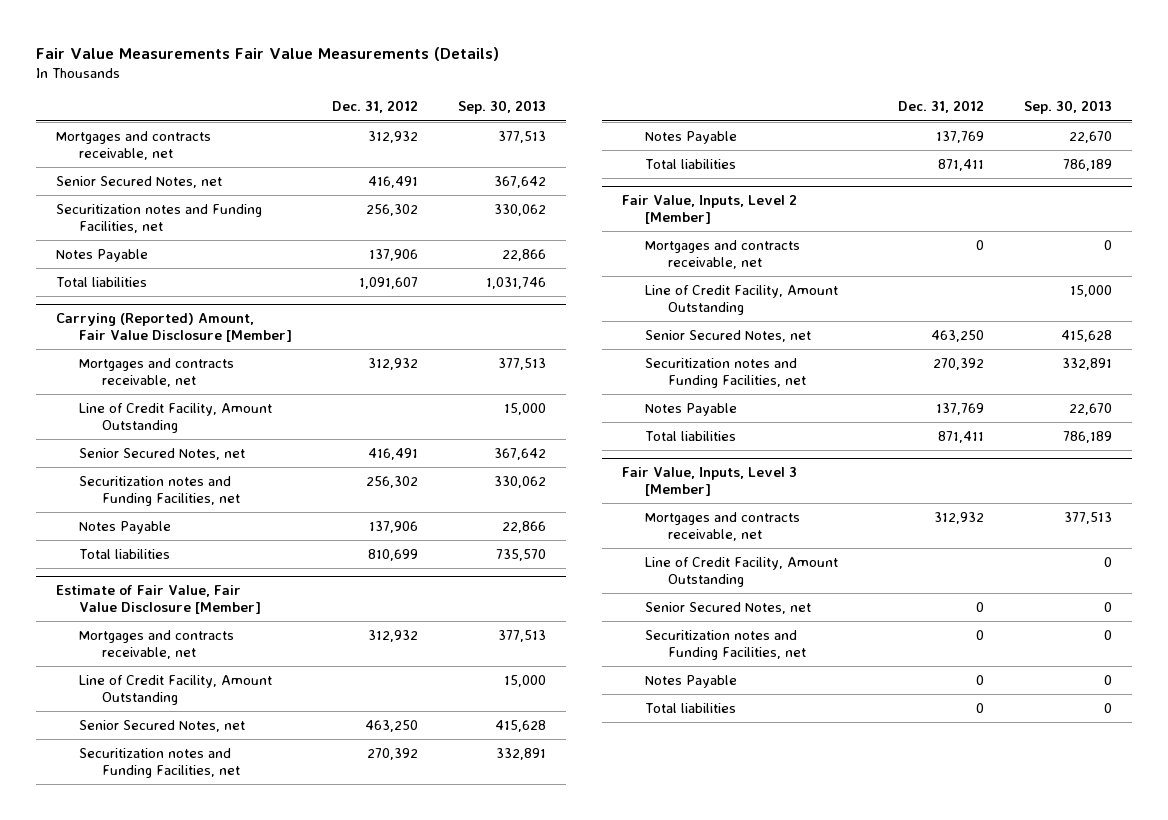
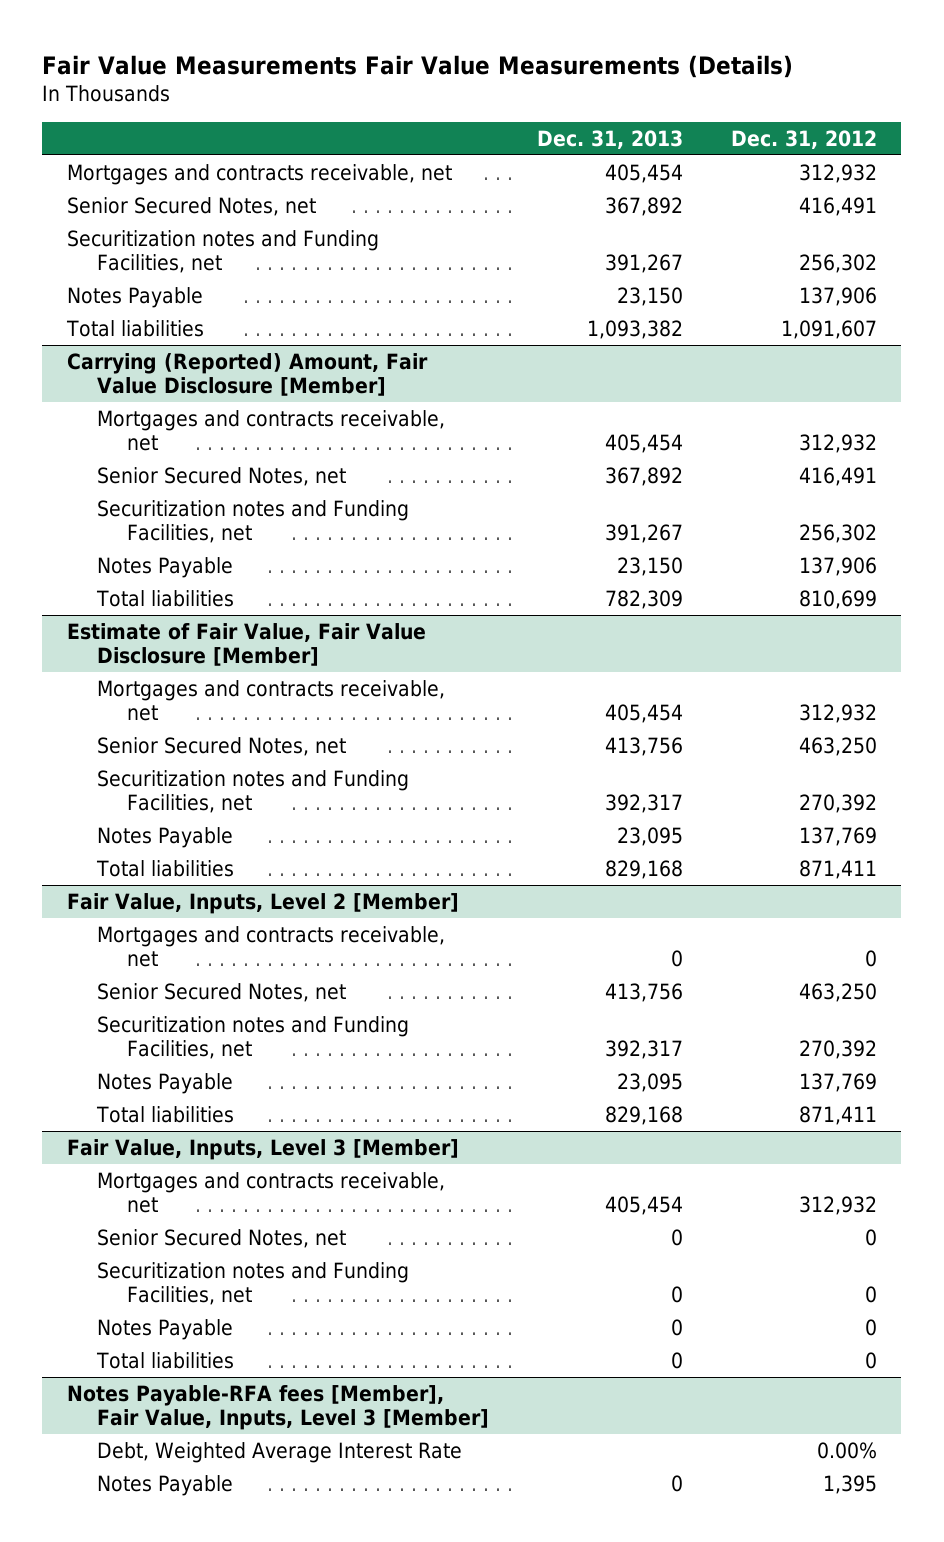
[457,100,546,115] Sep. 30, 2013 -> none
none -> [536,129,683,149] Dec. 31, 2013
[78,402,272,433] Line of Credit Facility, Amount Outstanding -> none
[78,674,272,705] Line of Credit Facility, Amount Outstanding -> none
[644,284,838,315] Line of Credit Facility, Amount Outstanding -> none
[644,556,838,587] Line of Credit Facility, Amount Outstanding -> none
none -> [66,1384,489,1431] Notes Payable-RFA fees [Member], Fair Value, Inputs, Level 3 [Member]
none -> [96,1441,462,1463] Debt, Weighted Average Interest Rate
none -> [96,1474,233,1496] Notes Payable

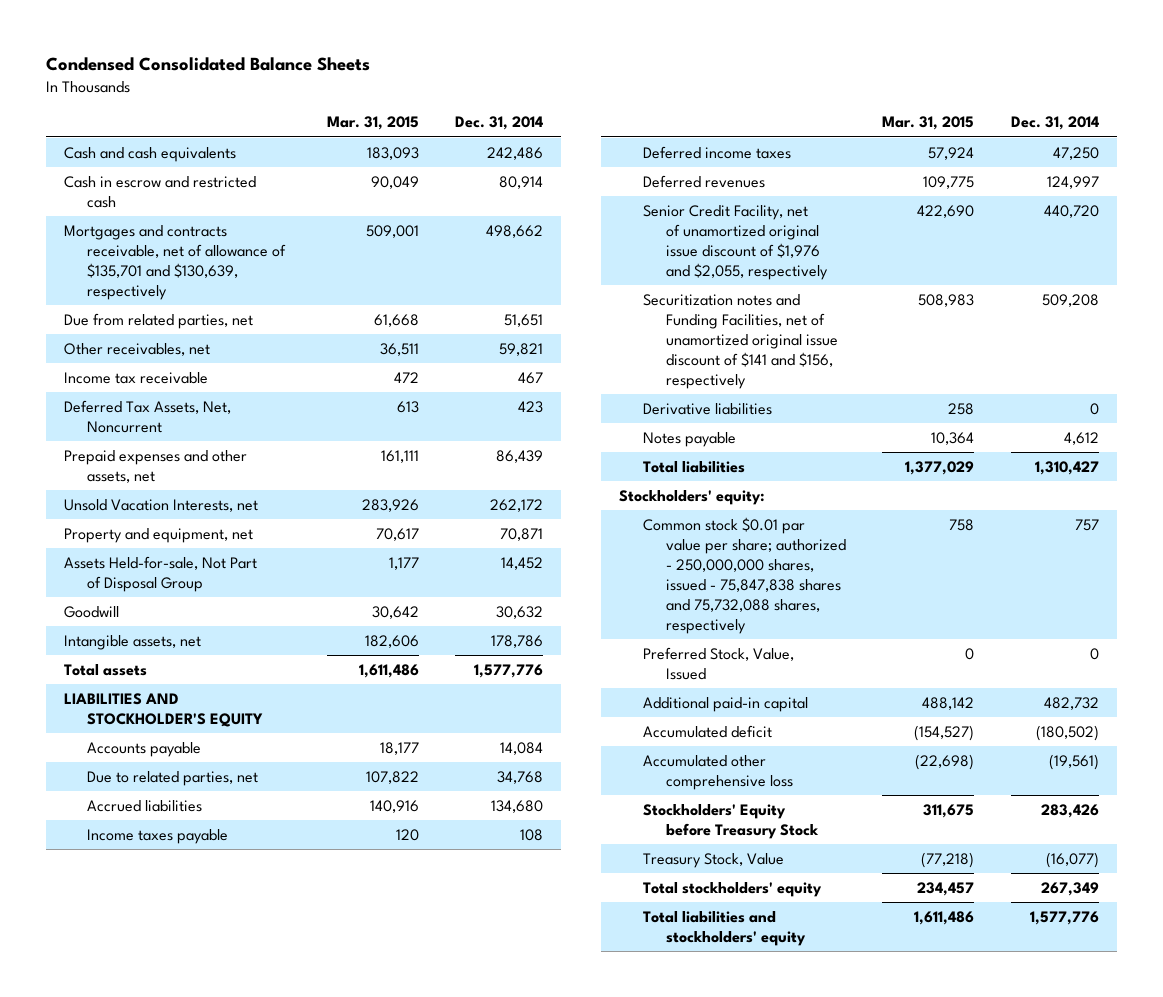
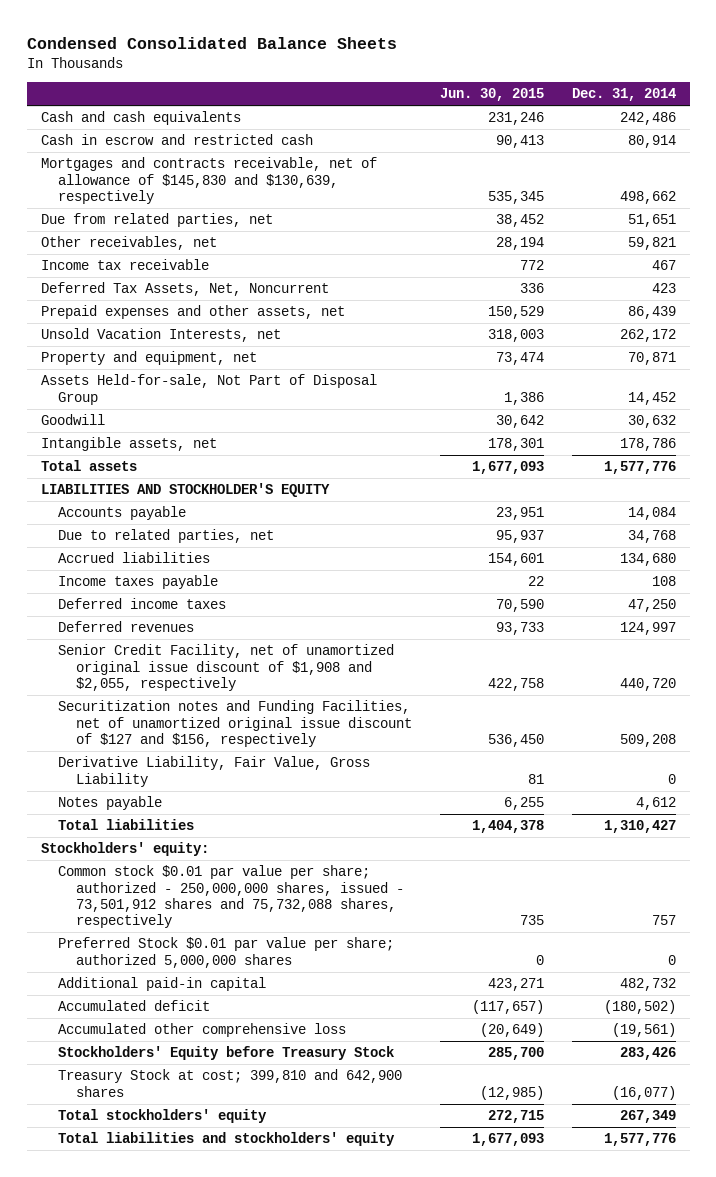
[326,116,419,131] Mar. 31, 2015 -> none
none -> [439,88,544,102] Jun. 30, 2015
[63,224,287,300] Mortgages and contracts receivable, net of allowance of $135,701 and $130,639, respectively -> [40,157,377,204] Mortgages and contracts receivable, net of allowance of $145,830 and $130,639, respectively
[642,402,772,415] Derivative liabilities -> none
[642,204,829,280] Senior Credit Facility, net of unamortized original issue discount of $1,976 and $2,055, respectively -> [58,644,395,691] Senior Credit Facility, net of unamortized original issue discount of $1,908 and $2,055, respectively
[642,293,839,389] Securitization notes and Funding Facilities, net of unamortized original issue discount of $141 and $156, respectively -> [58,700,413,747] Securitization notes and Funding Facilities, net of unamortized original issue discount of $127 and $156, respectively
none -> [58,756,371,787] Derivative Liability, Fair Value, Gross Liability
[642,516,847,634] Common stock $0.01 par value per share; authorized - 250,000,000 shares, issued - 75,847,838 shares and 75,732,088 shares, respectively -> [58,865,405,929] Common stock $0.01 par value per share; authorized - 250,000,000 shares, issued - 73,501,912 shares and 75,732,088 shares, respectively
[642,646,794,680] Preferred Stock, Value, Issued -> [58,937,395,968] Preferred Stock $0.01 par value per share; authorized 5,000,000 shares
[642,852,784,868] Treasury Stock, Value -> [58,1069,403,1097] Treasury Stock at cost; 399,810 and 642,900 shares

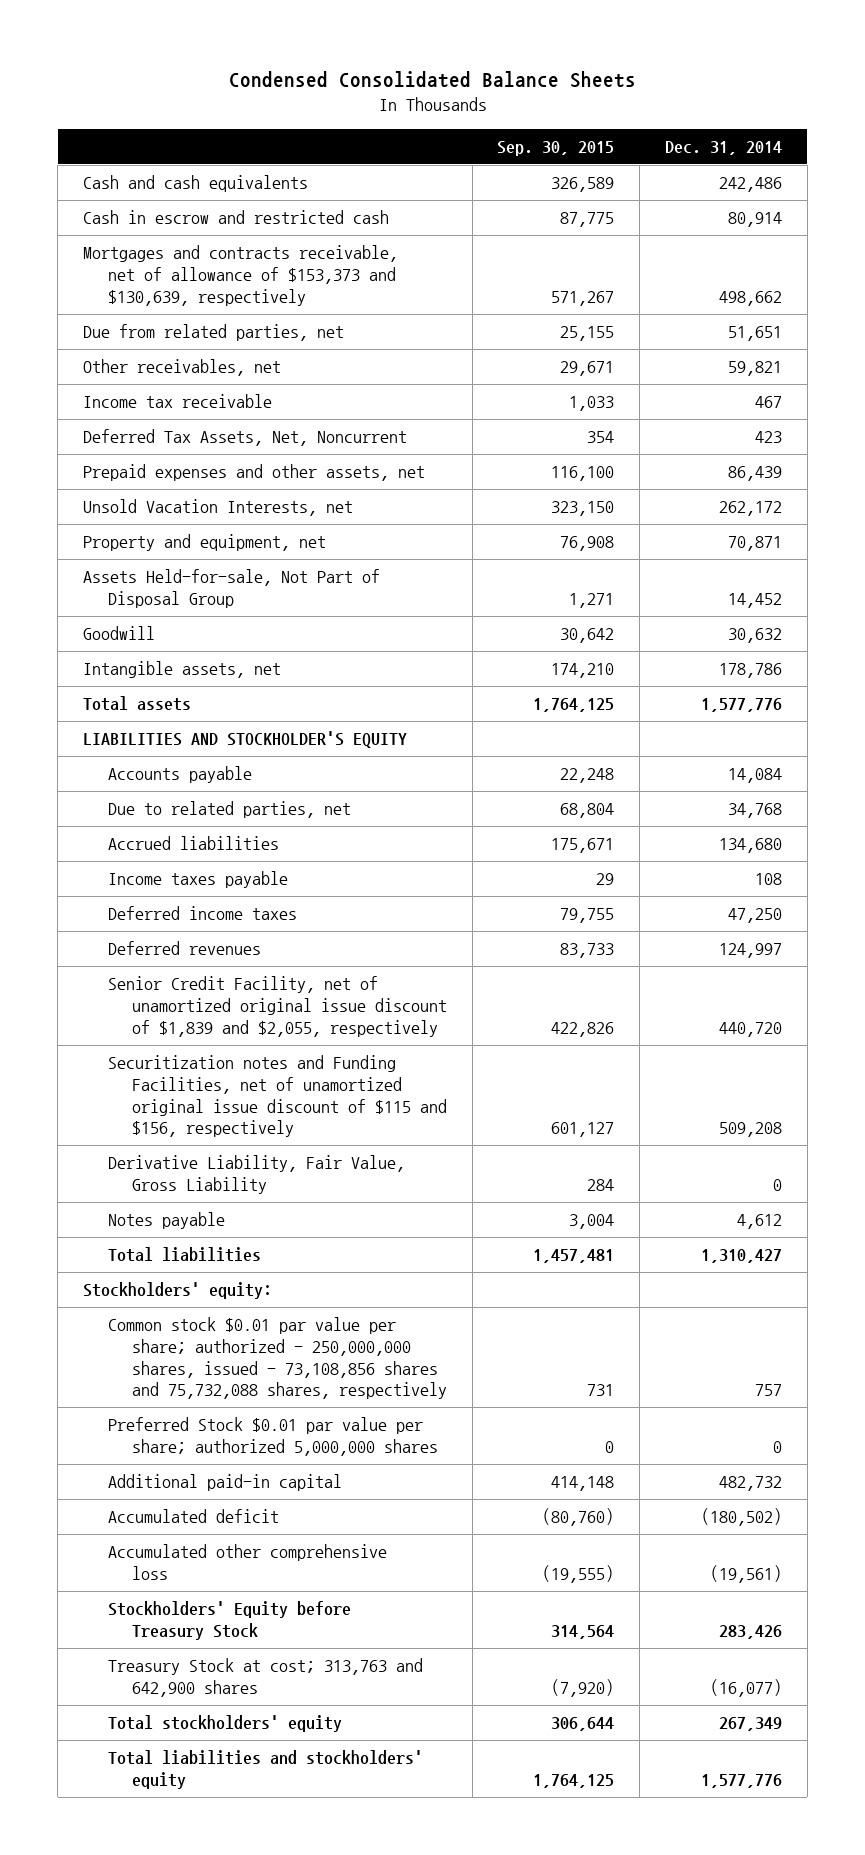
[439,88,544,102] Jun. 30, 2015 -> none
none -> [497,140,615,156] Sep. 30, 2015
[40,157,377,204] Mortgages and contracts receivable, net of allowance of $145,830 and $130,639, respectively -> [83,245,399,306] Mortgages and contracts receivable, net of allowance of $153,373 and $130,639, respectively
[58,644,395,691] Senior Credit Facility, net of unamortized original issue discount of $1,908 and $2,055, respectively -> [107,976,447,1037] Senior Credit Facility, net of unamortized original issue discount of $1,839 and $2,055, respectively
[58,700,413,747] Securitization notes and Funding Facilities, net of unamortized original issue discount of $127 and $156, respectively -> [107,1055,447,1138] Securitization notes and Funding Facilities, net of unamortized original issue discount of $115 and $156, respectively
[58,865,405,929] Common stock $0.01 par value per share; authorized - 250,000,000 shares, issued - 73,501,912 shares and 75,732,088 shares, respectively -> [107,1317,447,1400] Common stock $0.01 par value per share; authorized - 250,000,000 shares, issued - 73,108,856 shares and 75,732,088 shares, respectively
[58,1069,403,1097] Treasury Stock at cost; 399,810 and 642,900 shares -> [107,1658,423,1698] Treasury Stock at cost; 313,763 and 642,900 shares

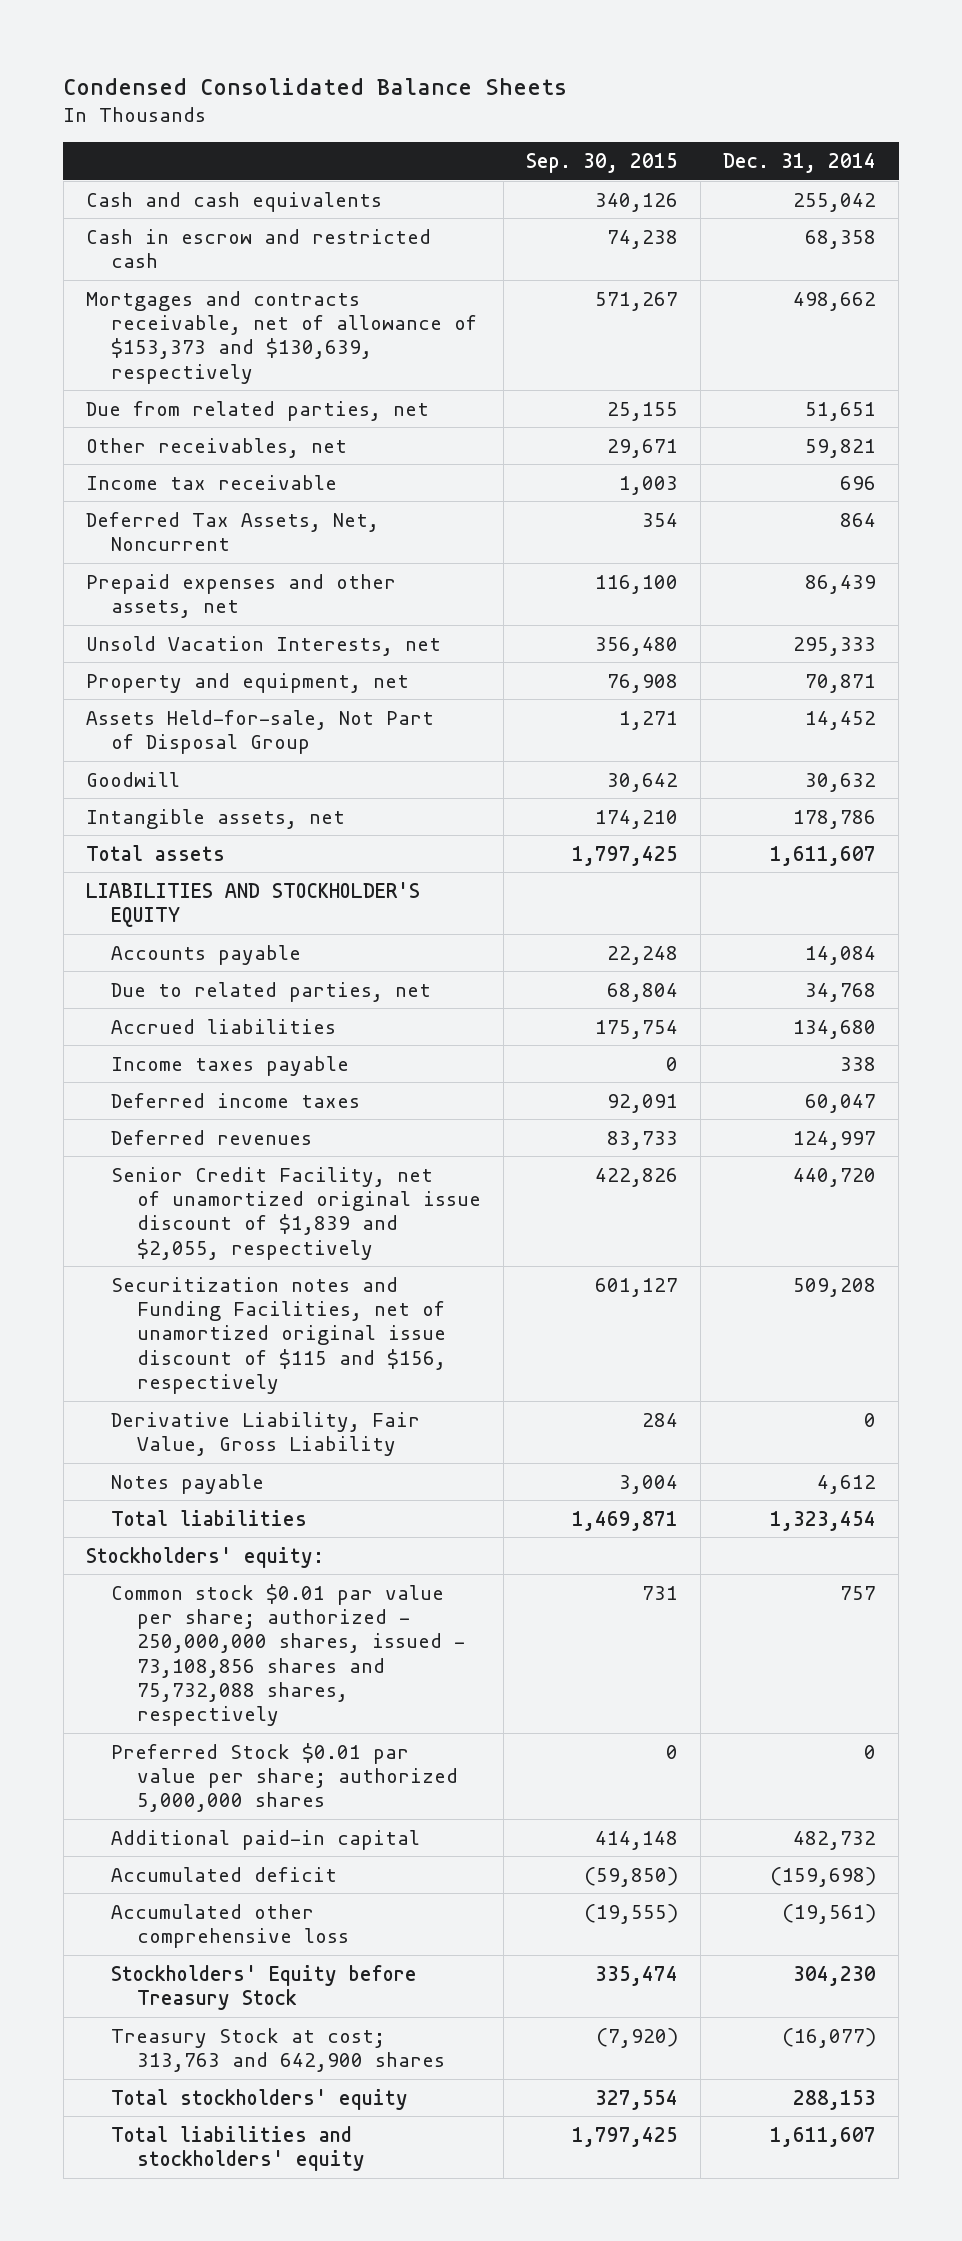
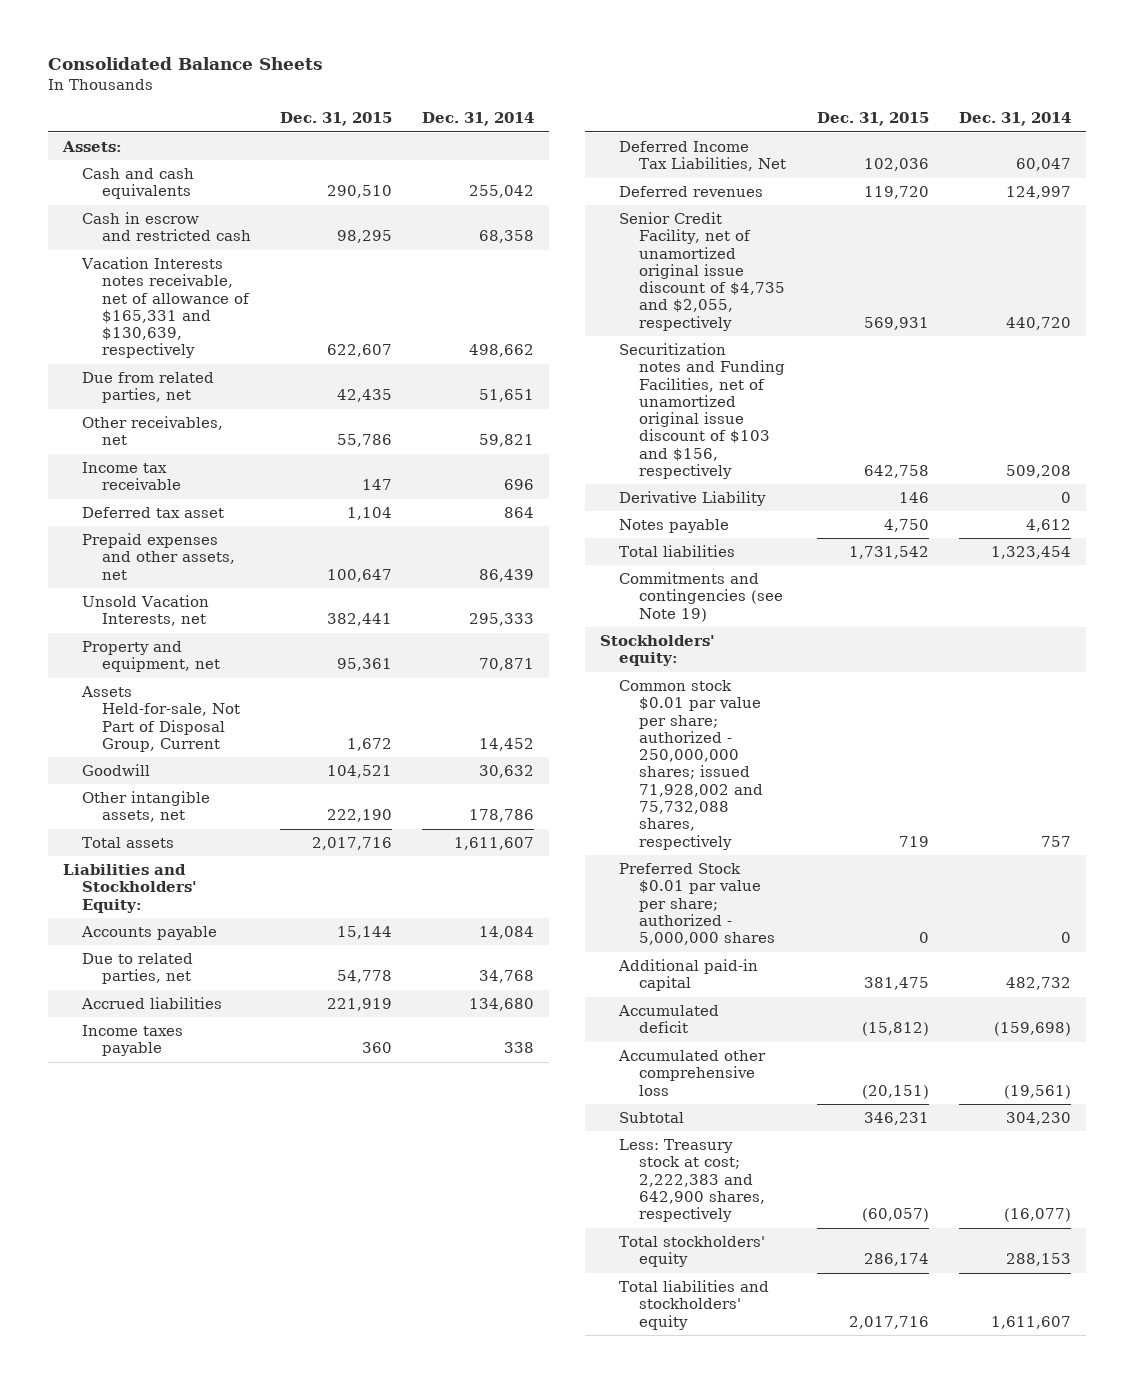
[63,77,568,95] Condensed Consolidated Balance Sheets -> [47,57,323,71] Consolidated Balance Sheets
[525,153,678,174] Sep. 30, 2015 -> none
none -> [280,112,393,127] Dec. 31, 2015
none -> [61,140,122,152] Assets:
[85,290,478,384] Mortgages and contracts receivable, net of allowance of $153,373 and $130,639, respectively -> [81,256,250,359] Vacation Interests notes receivable, net of allowance of $165,331 and $130,639, respectively
[85,511,379,551] Deferred Tax Assets, Net, Noncurrent -> [82,506,225,518] Deferred tax asset
[85,709,434,754] Assets Held-for-sale, Not Part of Disposal Group -> [81,685,240,752] Assets Held-for-sale, Not Part of Disposal Group, Current
[85,808,345,829] Intangible assets, net -> [82,790,211,823] Other intangible assets, net
[85,881,420,927] LIABILITIES AND STOCKHOLDER'S EQUITY -> [62,863,198,913] Liabilities and Stockholders' Equity:
[111,1092,361,1108] Deferred income taxes -> [619,140,786,172] Deferred Income Tax Liabilities, Net
[111,1411,421,1456] Derivative Liability, Fair Value, Gross Liability -> none
[111,1166,481,1260] Senior Credit Facility, net of unamortized original issue discount of $1,839 and $2,055, respectively -> [619,211,785,331] Senior Credit Facility, net of unamortized original issue discount of $4,735 and $2,055, respectively
[111,1276,446,1395] Securitization notes and Funding Facilities, net of unamortized original issue discount of $115 and $156, respectively -> [619,342,785,480] Securitization notes and Funding Facilities, net of unamortized original issue discount of $103 and $156, respectively
none -> [619,490,767,506] Derivative Liability
none -> [619,571,783,622] Commitments and contingencies (see Note 19)
[111,1583,465,1727] Common stock $0.01 par value per share; authorized - 250,000,000 shares, issued - 73,108,856 shares and 75,732,088 shares, respectively -> [619,679,763,850] Common stock $0.01 par value per share; authorized - 250,000,000 shares; issued 71,928,002 and 75,732,088 shares, respectively
[111,1742,458,1813] Preferred Stock $0.01 par value per share; authorized 5,000,000 shares -> [619,862,775,946] Preferred Stock $0.01 par value per share; authorized - 5,000,000 shares
[111,1964,418,2010] Stockholders' Equity before Treasury Stock -> [619,1111,685,1123] Subtotal
[111,2027,445,2072] Treasury Stock at cost; 313,763 and 642,900 shares -> [619,1138,765,1223] Less: Treasury stock at cost; 2,222,383 and 642,900 shares, respectively

